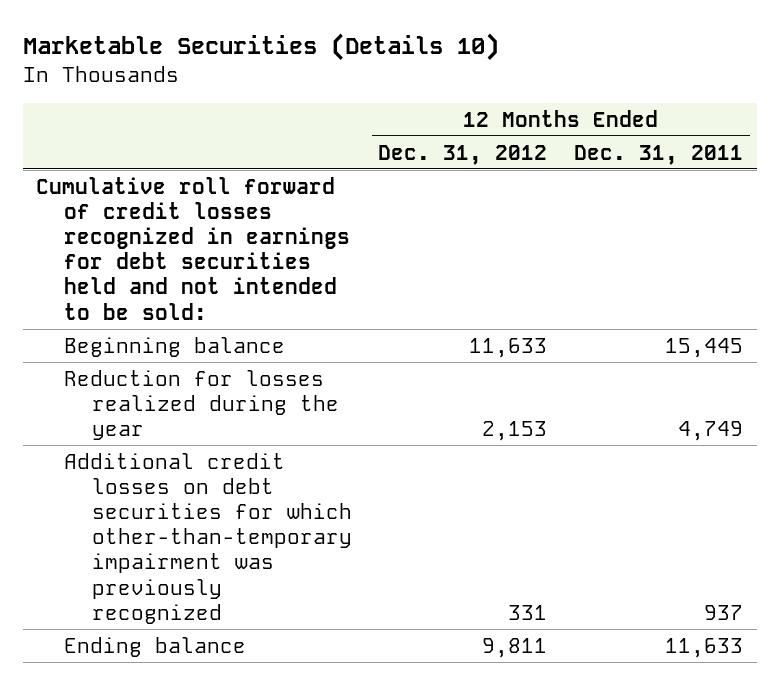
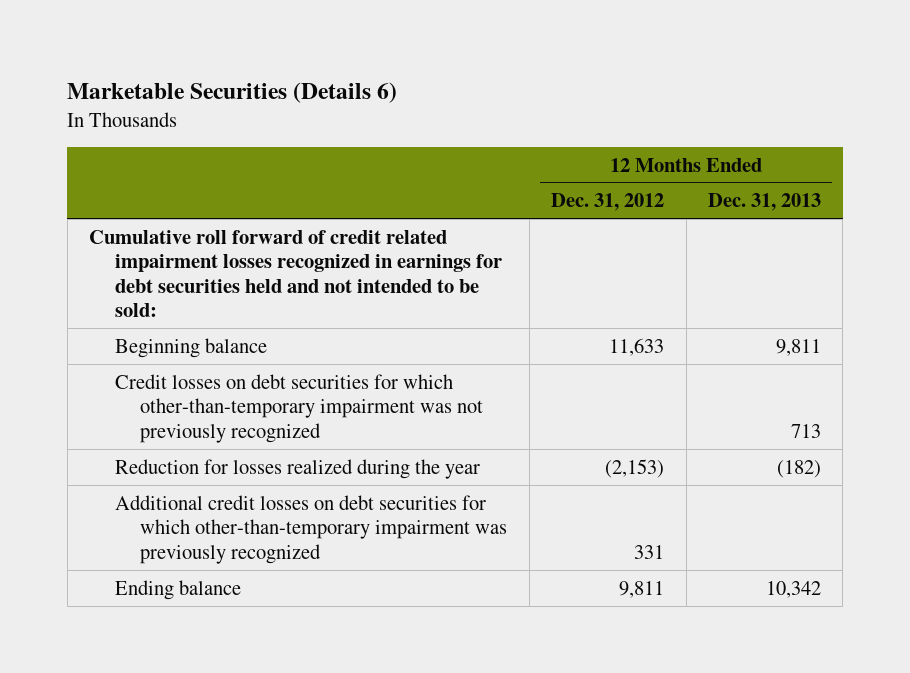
[22,33,499,62] Marketable Securities (Details 10) -> [67,82,398,104] Marketable Securities (Details 6)
[574,144,744,165] Dec. 31, 2011 -> none
none -> [707,193,821,212] Dec. 31, 2013
[35,176,350,320] Cumulative roll forward of credit losses recognized in earnings for debt securities held and not intended to be sold: -> [89,229,502,318] Cumulative roll forward of credit related impairment losses recognized in earnings for debt securities held and not intended to be sold:
none -> [114,373,484,443] Credit losses on debt securities for which other-than-temporary impairment was not previously recognized
[482,421,548,442] 2,153 -> [605,458,665,478] (2,153)

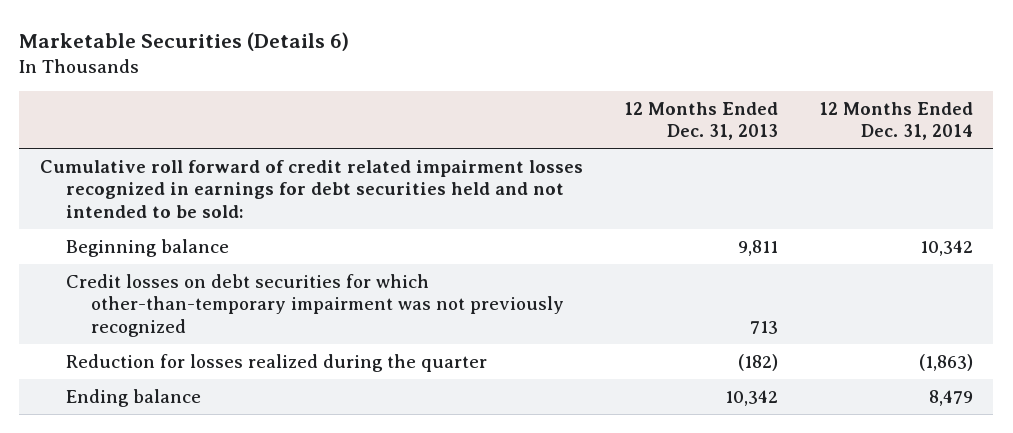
[551,193,665,212] Dec. 31, 2012 -> none
none -> [818,101,973,141] 12 Months Ended Dec. 31, 2014
[114,494,508,564] Additional credit losses on debt securities for which other-than-temporary impairment was previously recognized -> none
[114,458,480,479] Reduction for losses realized during the year -> [65,353,487,372] Reduction for losses realized during the quarter

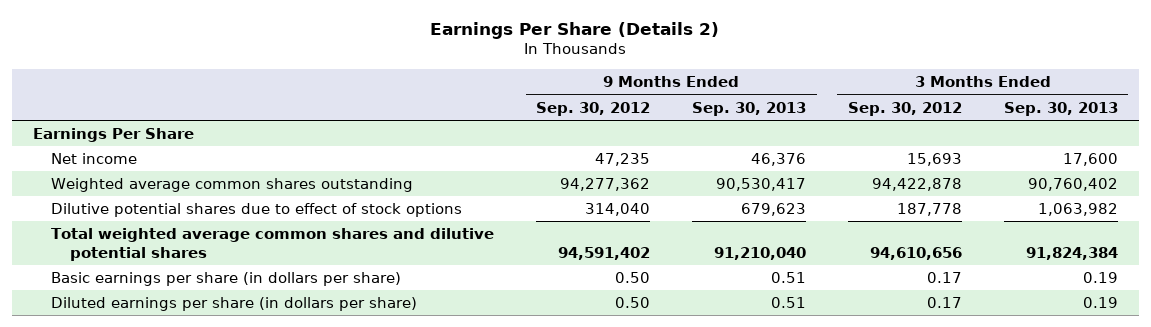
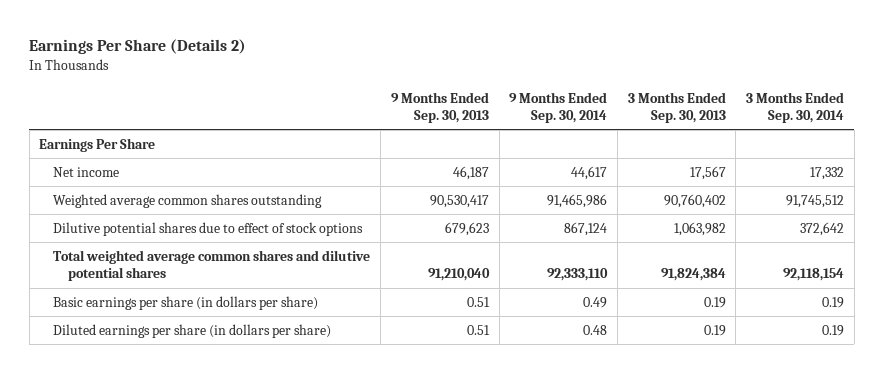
[536,101,651,116] Sep. 30, 2012 -> none
[847,101,962,116] Sep. 30, 2012 -> none
none -> [509,91,608,123] 9 Months Ended Sep. 30, 2014
none -> [745,91,844,123] 3 Months Ended Sep. 30, 2014
[751,153,807,167] 46,376 -> [452,165,489,180] 46,187
[1062,153,1118,167] 17,600 -> [689,165,726,180] 17,567

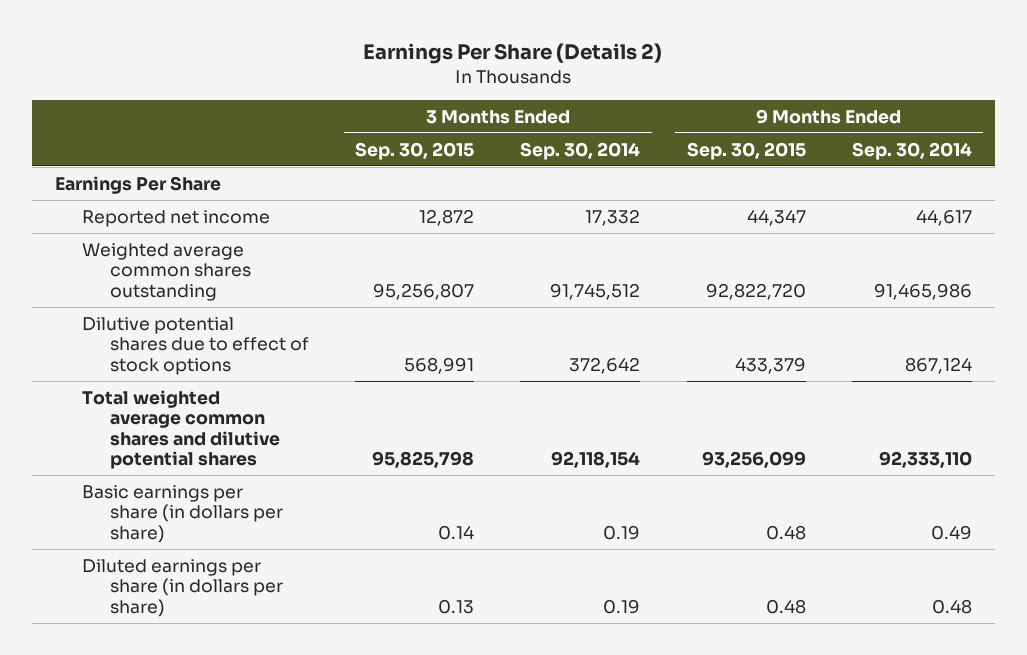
[390,91,489,123] 9 Months Ended Sep. 30, 2013 -> none
[627,91,726,123] 3 Months Ended Sep. 30, 2013 -> none
none -> [355,141,475,160] Sep. 30, 2015
none -> [686,141,806,160] Sep. 30, 2015
[53,166,120,177] Net income -> [82,209,271,227] Reported net income

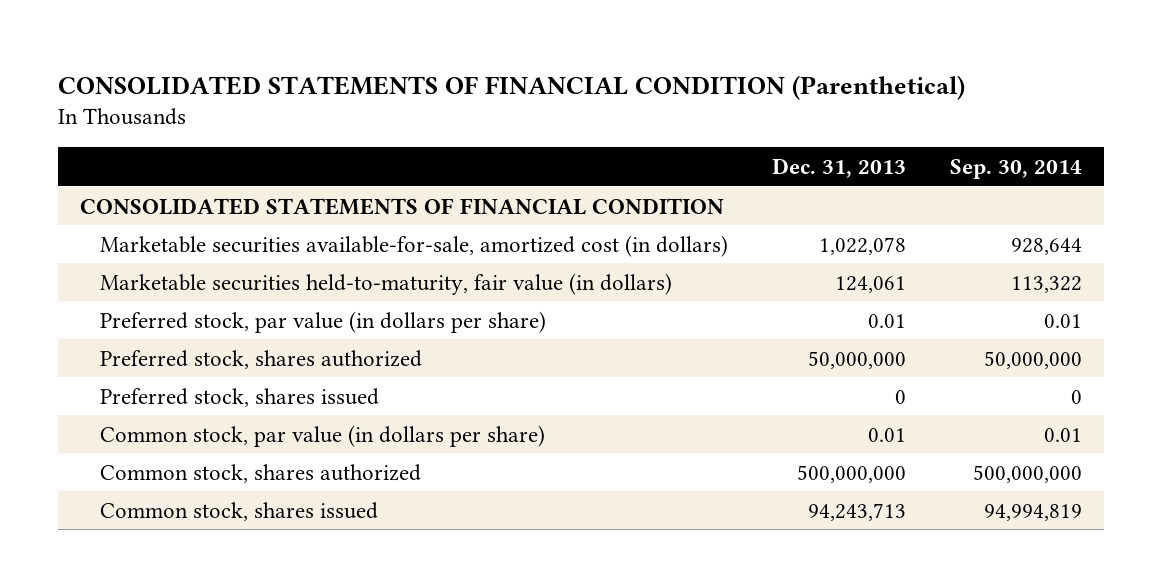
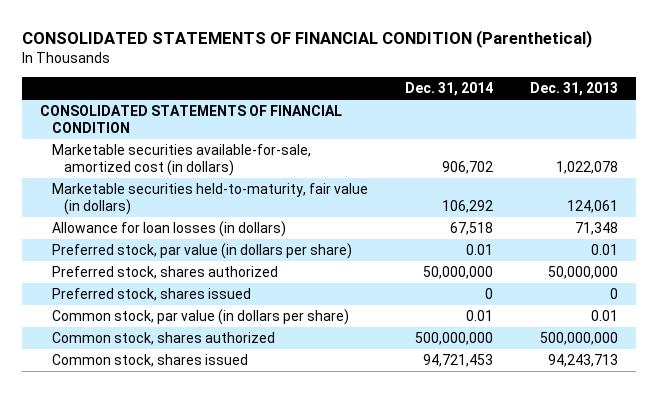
[949,158,1082,179] Sep. 30, 2014 -> none
none -> [405,82,494,97] Dec. 31, 2014
none -> [52,221,287,238] Allowance for loan losses (in dollars)

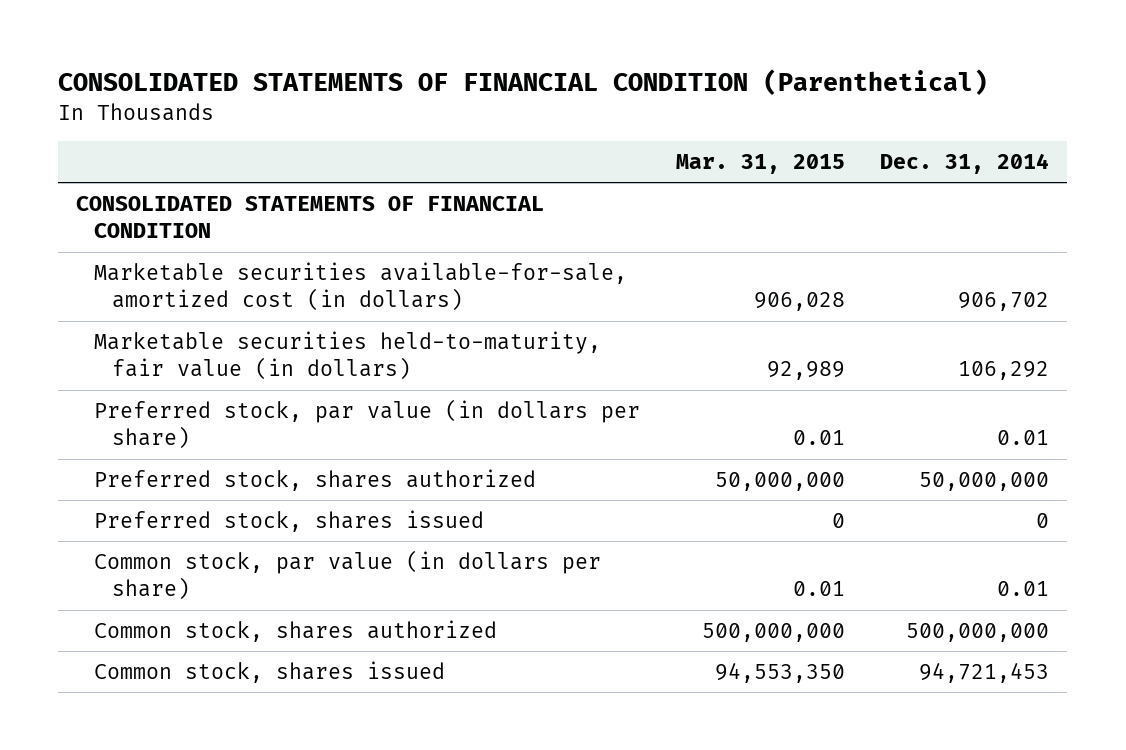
[529,82,618,97] Dec. 31, 2013 -> none
none -> [675,153,845,174] Mar. 31, 2015
[52,221,287,238] Allowance for loan losses (in dollars) -> none

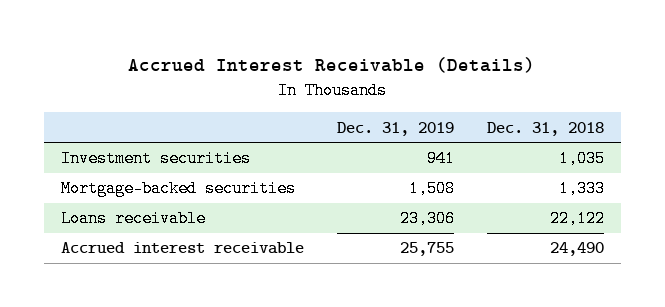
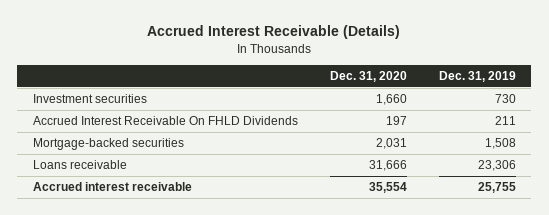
[487,121,605,136] Dec. 31, 2018 -> none
none -> [329,71,407,83] Dec. 31, 2020
[426,150,455,168] 941 -> [494,94,516,104] 730
none -> [33,116,299,126] Accrued Interest Receivable On FHLD Dividends

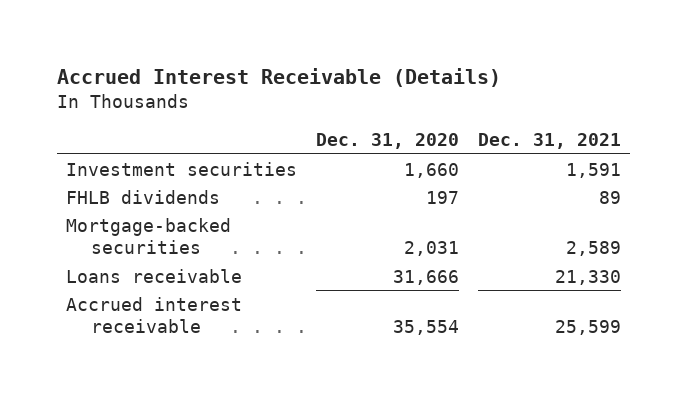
[438,71,516,83] Dec. 31, 2019 -> none
none -> [477,132,621,149] Dec. 31, 2021
[33,116,299,126] Accrued Interest Receivable On FHLD Dividends -> [66,189,221,204] FHLB dividends

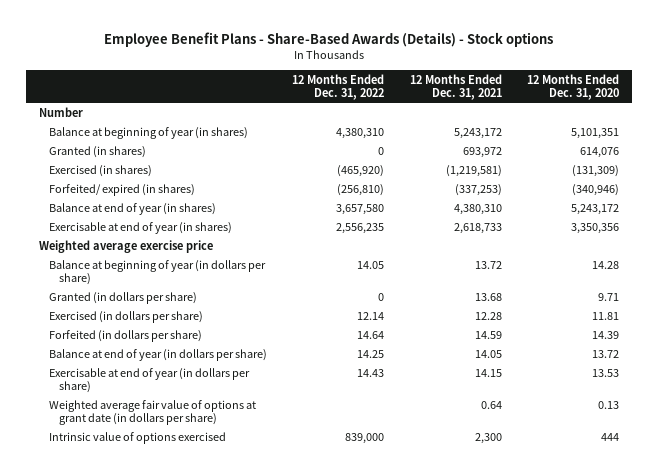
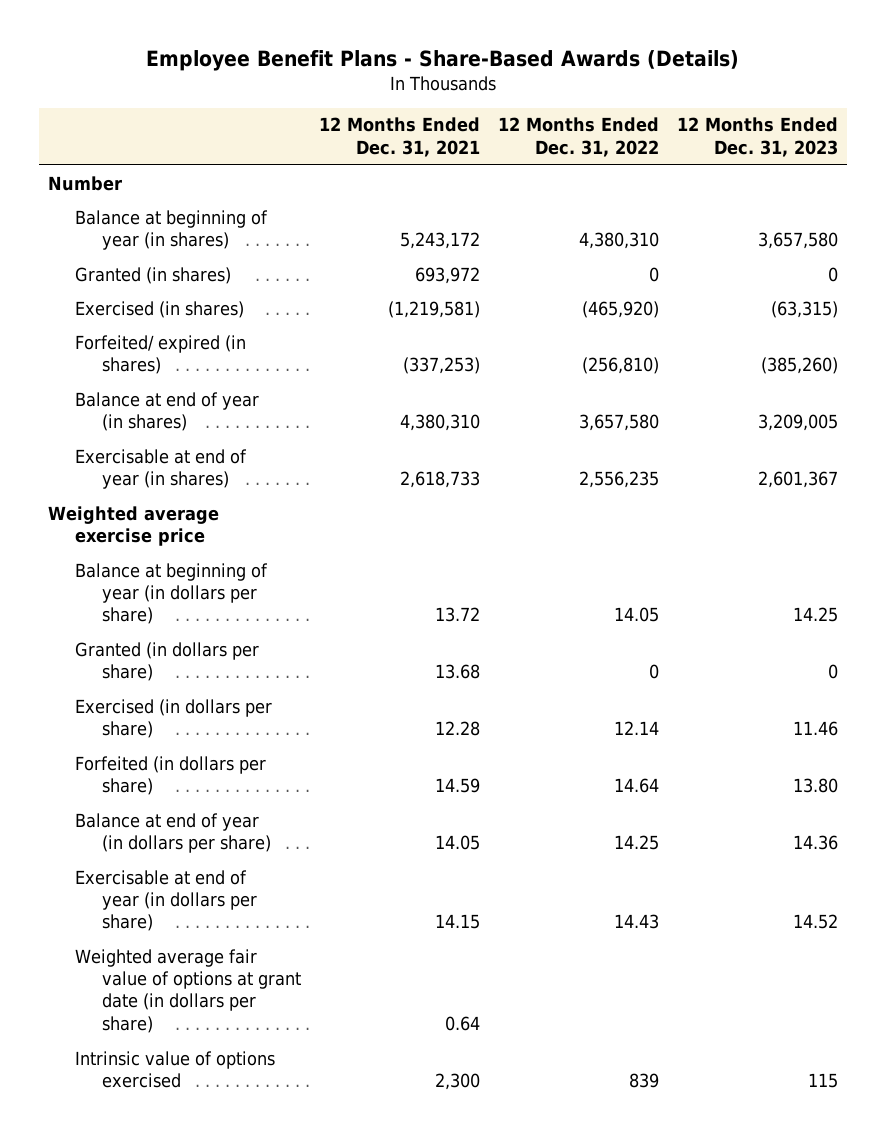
[104,31,554,47] Employee Benefit Plans - Share-Based Awards (Details) - Stock options -> [145,50,739,72] Employee Benefit Plans - Share-Based Awards (Details)
[527,73,620,100] 12 Months Ended Dec. 31, 2020 -> none
none -> [676,117,838,157] 12 Months Ended Dec. 31, 2023
[345,432,385,444] 839,000 -> [628,1073,659,1089] 839

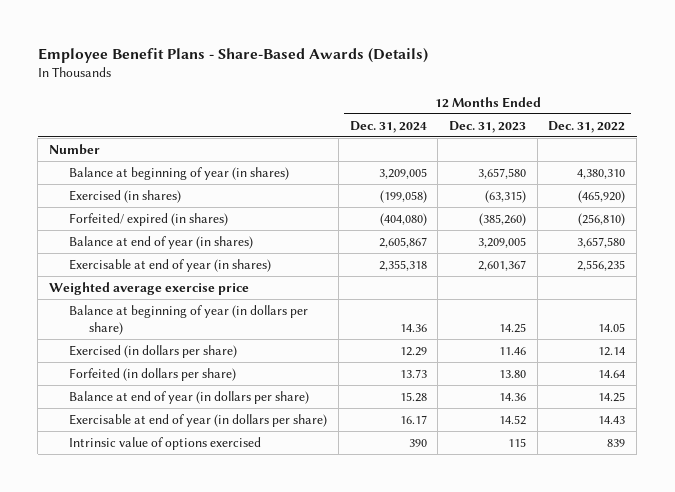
[318,117,480,157] 12 Months Ended Dec. 31, 2021 -> none
none -> [349,120,427,133] Dec. 31, 2024
[74,266,231,284] Granted (in shares) -> none
[74,641,259,682] Granted (in dollars per share) -> none
[74,948,301,1033] Weighted average fair value of options at grant date (in dollars per share) -> none

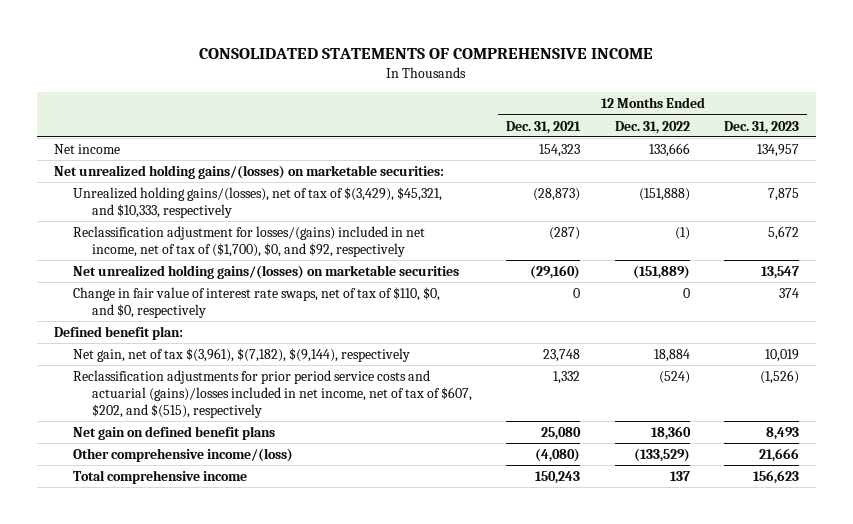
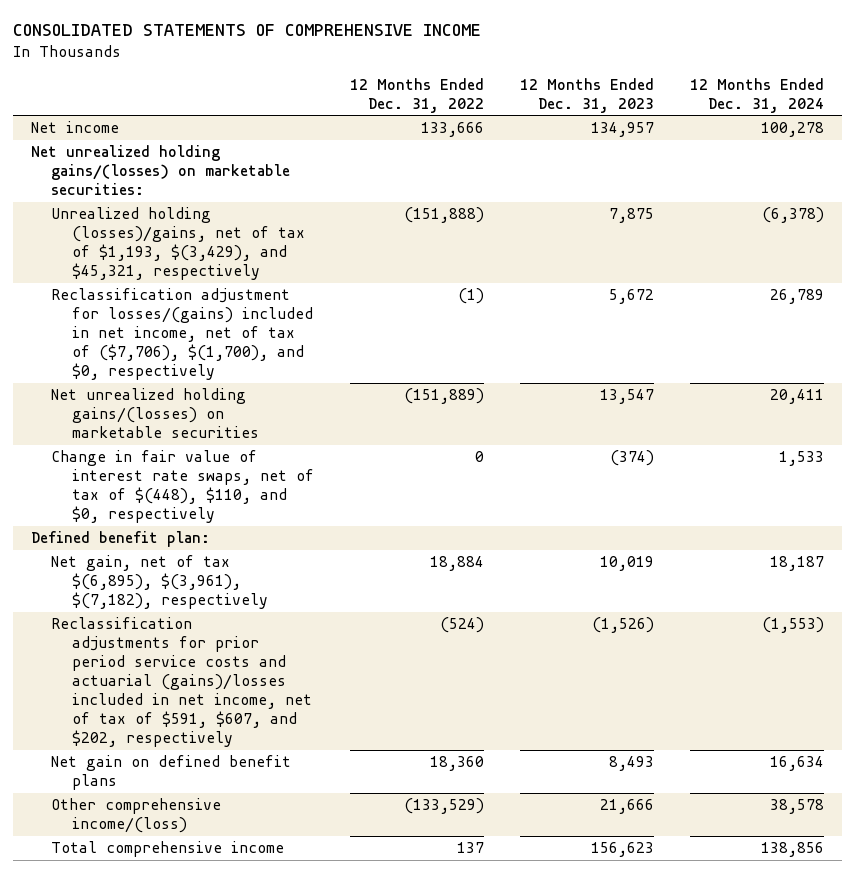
[506,120,582,134] Dec. 31, 2021 -> none
none -> [689,77,824,113] 12 Months Ended Dec. 31, 2024
[73,186,443,219] Unrealized holding gains/(losses), net of tax of $(3,429), $45,321, and $10,333, respectively -> [51,207,306,281] Unrealized holding (losses)/gains, net of tax of $1,193, $(3,429), and $45,321, respectively
[73,225,426,258] Reclassification adjustment for losses/(gains) included in net income, net of tax of ($1,700), $0, and $92, respectively -> [51,288,314,381] Reclassification adjustment for losses/(gains) included in net income, net of tax of ($7,706), $(1,700), and $0, respectively
[73,286,441,319] Change in fair value of interest rate swaps, net of tax of $110, $0, and $0, respectively -> [51,450,315,524] Change in fair value of interest rate swaps, net of tax of $(448), $110, and $0, respectively
[778,287,799,298] 374 -> [610,450,655,467] (374)
[73,347,411,362] Net gain, net of tax $(3,961), $(7,182), $(9,144), respectively -> [51,555,269,610] Net gain, net of tax $(6,895), $(3,961), $(7,182), respectively
[73,369,473,419] Reclassification adjustments for prior period service costs and actuarial (gains)/losses included in net income, net of tax of $607, $202, and $(515), respectively -> [51,617,313,748] Reclassification adjustments for prior period service costs and actuarial (gains)/losses included in net income, net of tax of $591, $607, and $202, respectively

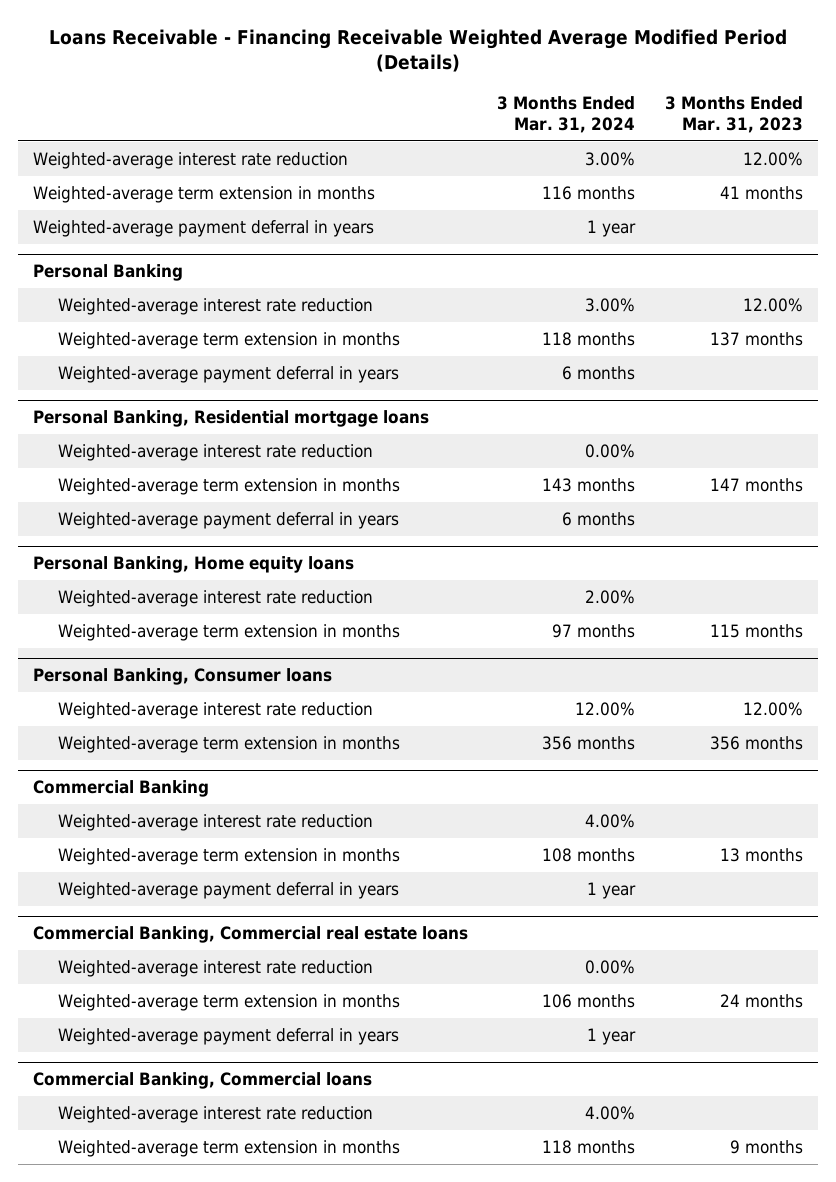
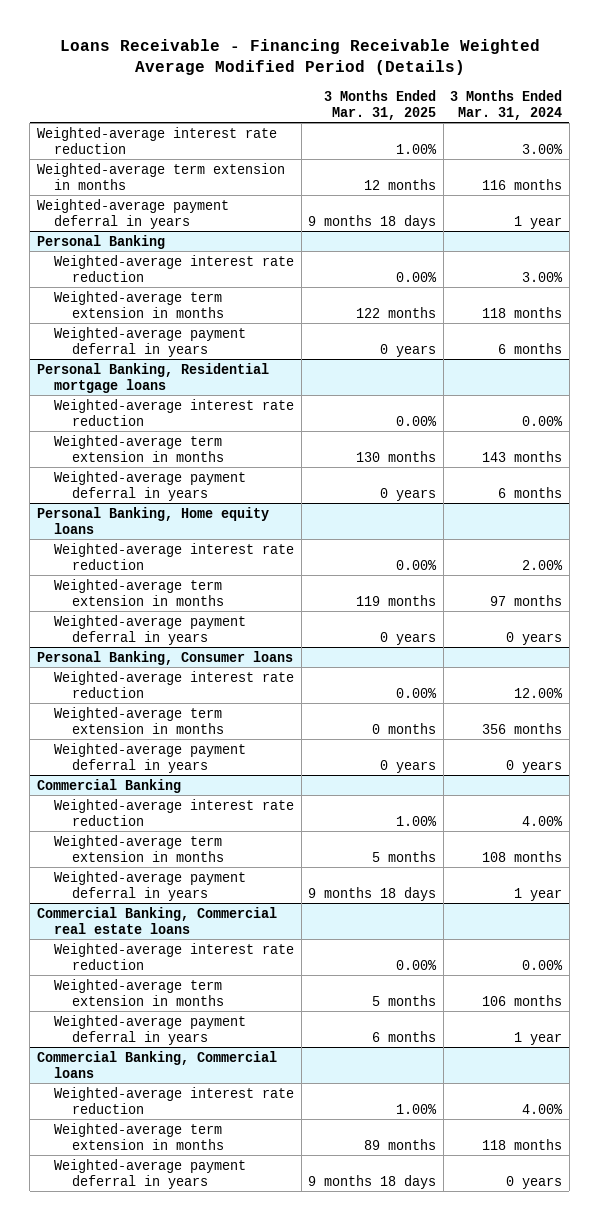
[664,95,803,133] 3 Months Ended Mar. 31, 2023 -> none
none -> [324,89,437,120] 3 Months Ended Mar. 31, 2025
none -> [54,614,247,645] Weighted-average payment deferral in years
none -> [54,742,247,773] Weighted-average payment deferral in years
none -> [54,1158,247,1189] Weighted-average payment deferral in years

